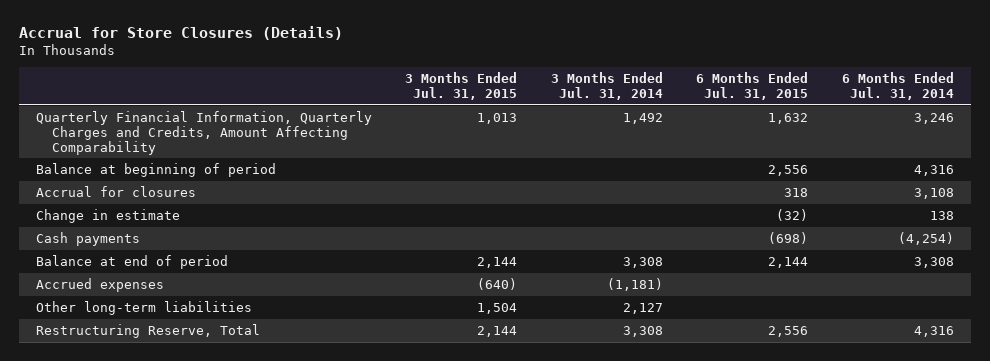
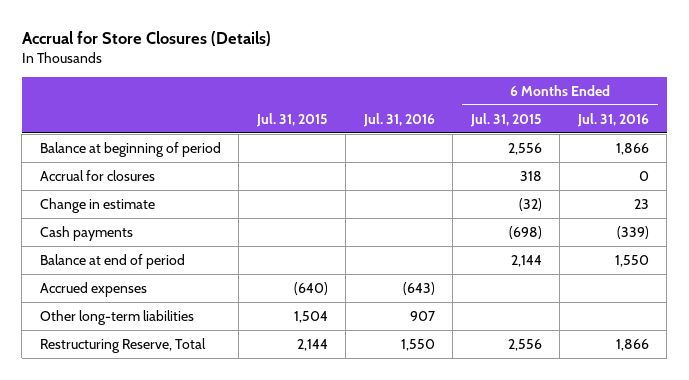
[405,72,518,101] 3 Months Ended Jul. 31, 2015 -> none
[550,72,663,101] 3 Months Ended Jul. 31, 2014 -> none
[841,72,954,101] 6 Months Ended Jul. 31, 2014 -> none
none -> [255,112,328,127] Jul. 31, 2015
none -> [362,112,435,127] Jul. 31, 2016
none -> [576,112,649,127] Jul. 31, 2016
[35,110,372,155] Quarterly Financial Information, Quarterly Charges and Credits, Amount Affecting Comparability -> none

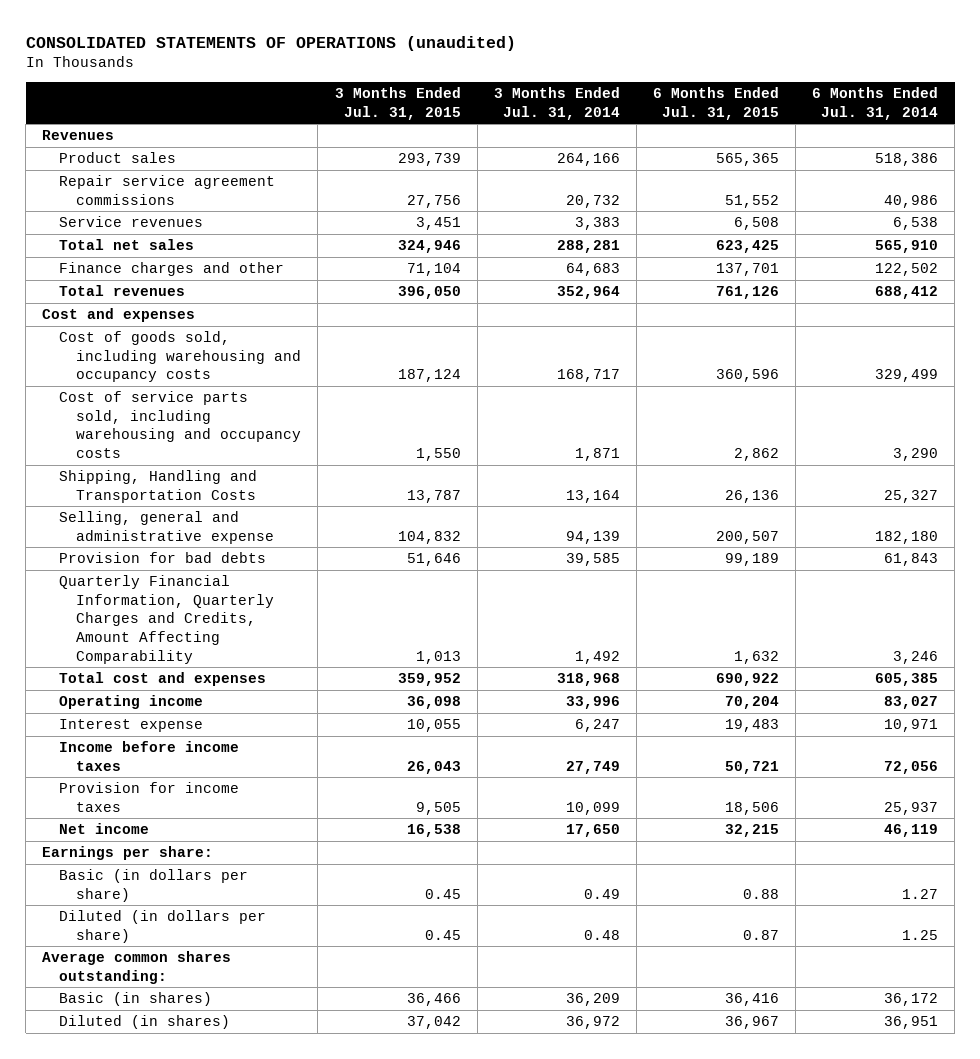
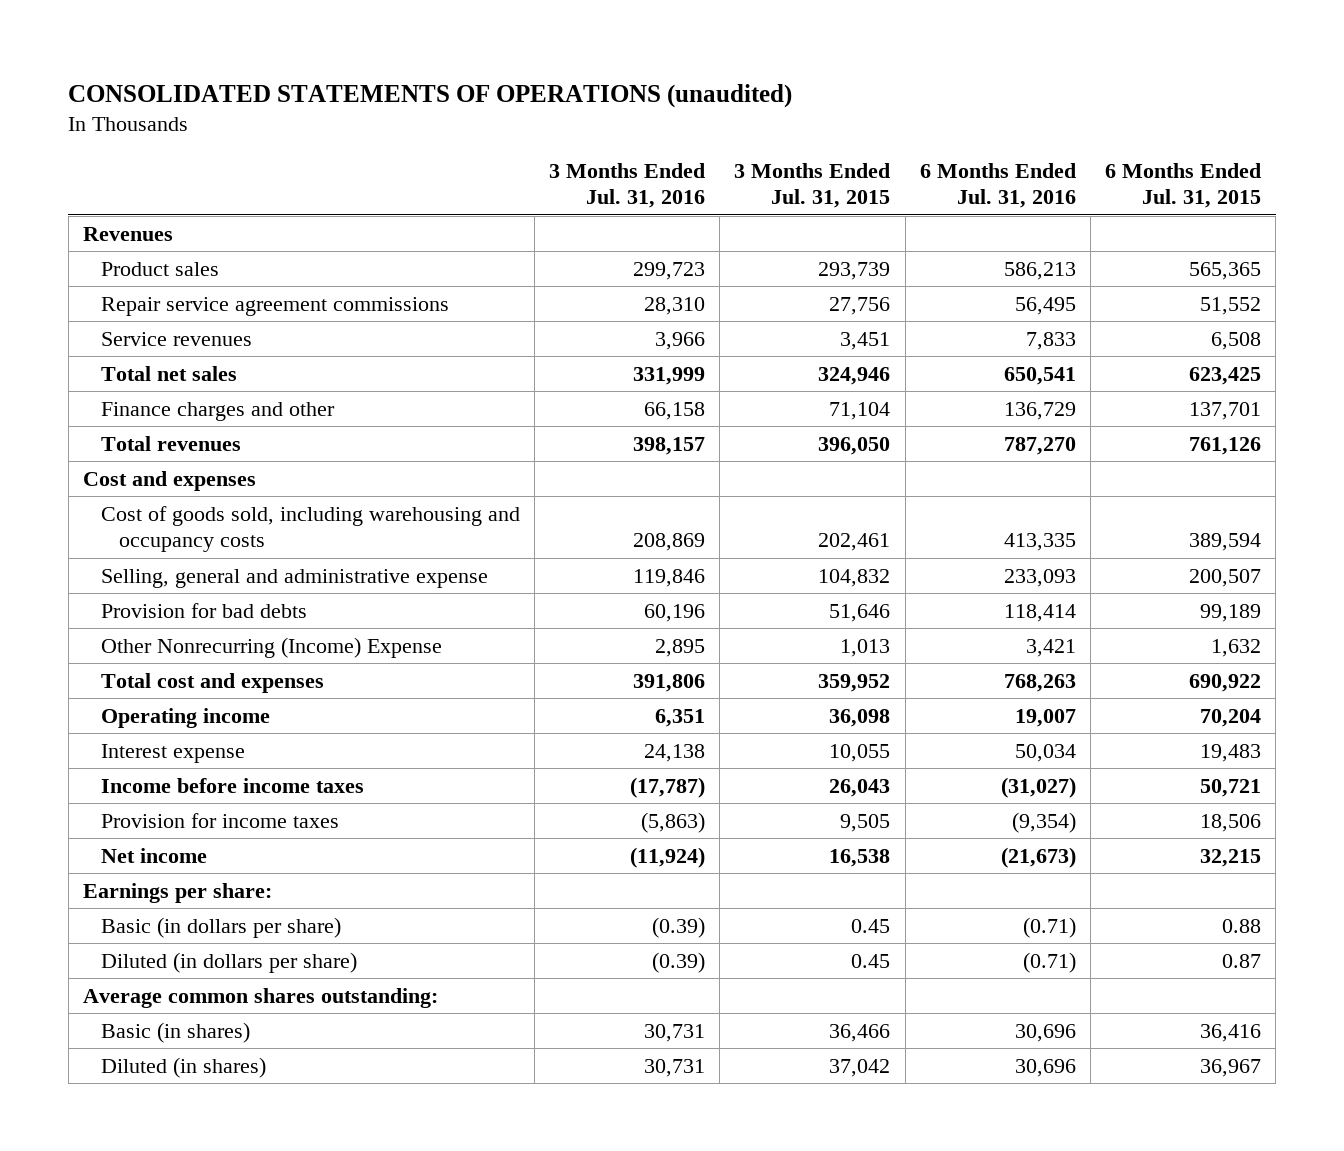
[493,87,620,120] 3 Months Ended Jul. 31, 2014 -> none
[812,87,939,120] 6 Months Ended Jul. 31, 2014 -> none
none -> [549,162,706,209] 3 Months Ended Jul. 31, 2016
none -> [919,162,1076,209] 6 Months Ended Jul. 31, 2016
[59,391,302,459] Cost of service parts sold, including warehousing and occupancy costs -> none
[59,470,258,503] Shipping, Handling and Transportation Costs -> none
[397,369,461,383] 187,124 -> [818,533,891,552] 202,461
[715,369,779,383] 360,596 -> [1188,533,1261,552] 389,594
[59,575,275,664] Quarterly Financial Information, Quarterly Charges and Credits, Amount Affecting Comparability -> [100,636,442,658] Other Nonrecurring (Income) Expense

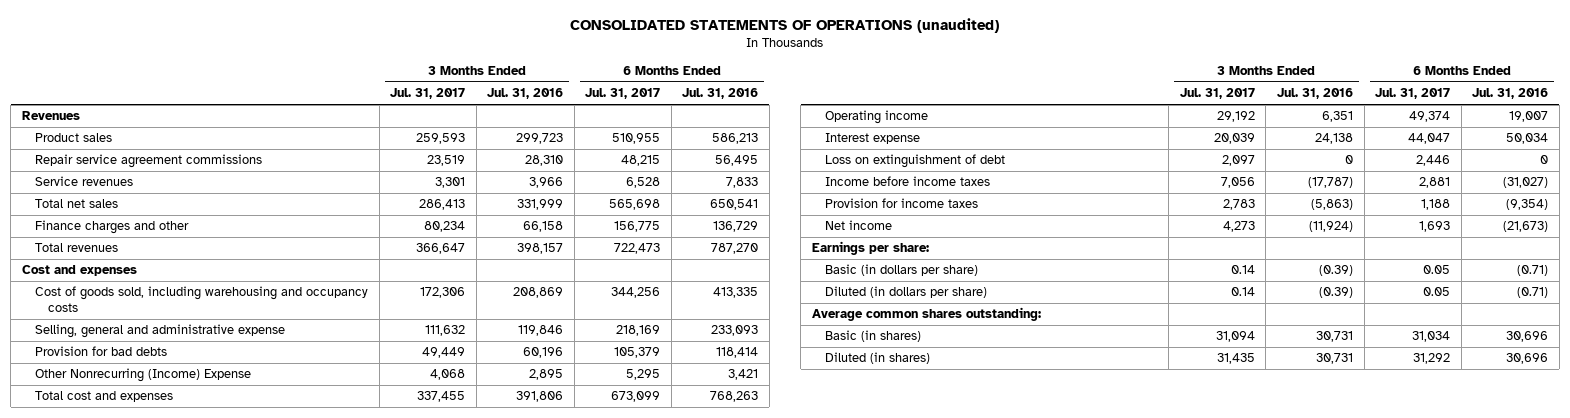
[734,162,891,209] 3 Months Ended Jul. 31, 2015 -> none
[1104,162,1261,209] 6 Months Ended Jul. 31, 2015 -> none
none -> [390,88,466,100] Jul. 31, 2017
none -> [585,88,661,100] Jul. 31, 2017
none -> [824,154,1005,169] Loss on extinguishment of debt

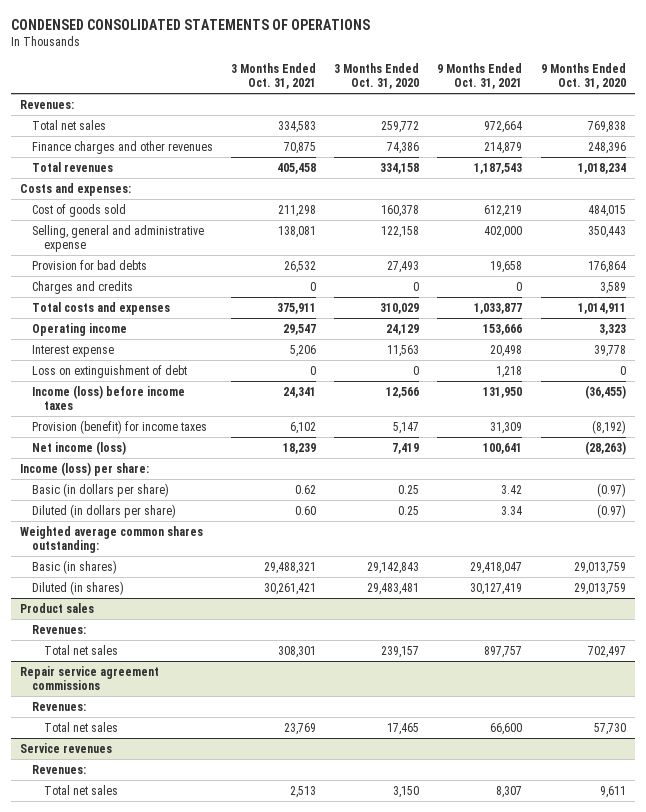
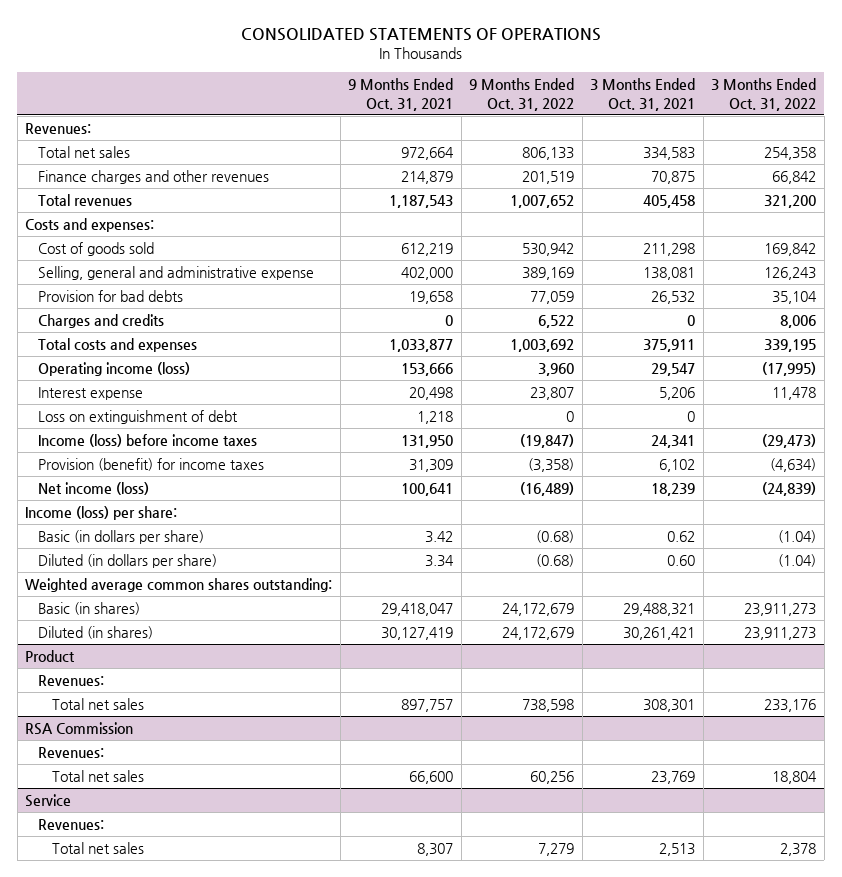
[11,18,371,30] CONDENSED CONSOLIDATED STATEMENTS OF OPERATIONS -> [240,28,601,42] CONSOLIDATED STATEMENTS OF OPERATIONS
[334,63,420,90] 3 Months Ended Oct. 31, 2020 -> none
[540,63,626,90] 9 Months Ended Oct. 31, 2020 -> none
none -> [469,78,575,111] 9 Months Ended Oct. 31, 2022
none -> [711,78,817,111] 3 Months Ended Oct. 31, 2022
[32,322,128,336] Operating income -> [38,361,191,376] Operating income (loss)
[20,602,95,613] Product sales -> [25,649,76,662] Product
[20,665,160,690] Repair service agreement commissions -> [25,721,134,735] RSA Commission
[20,742,113,753] Service revenues -> [25,793,72,807] Service

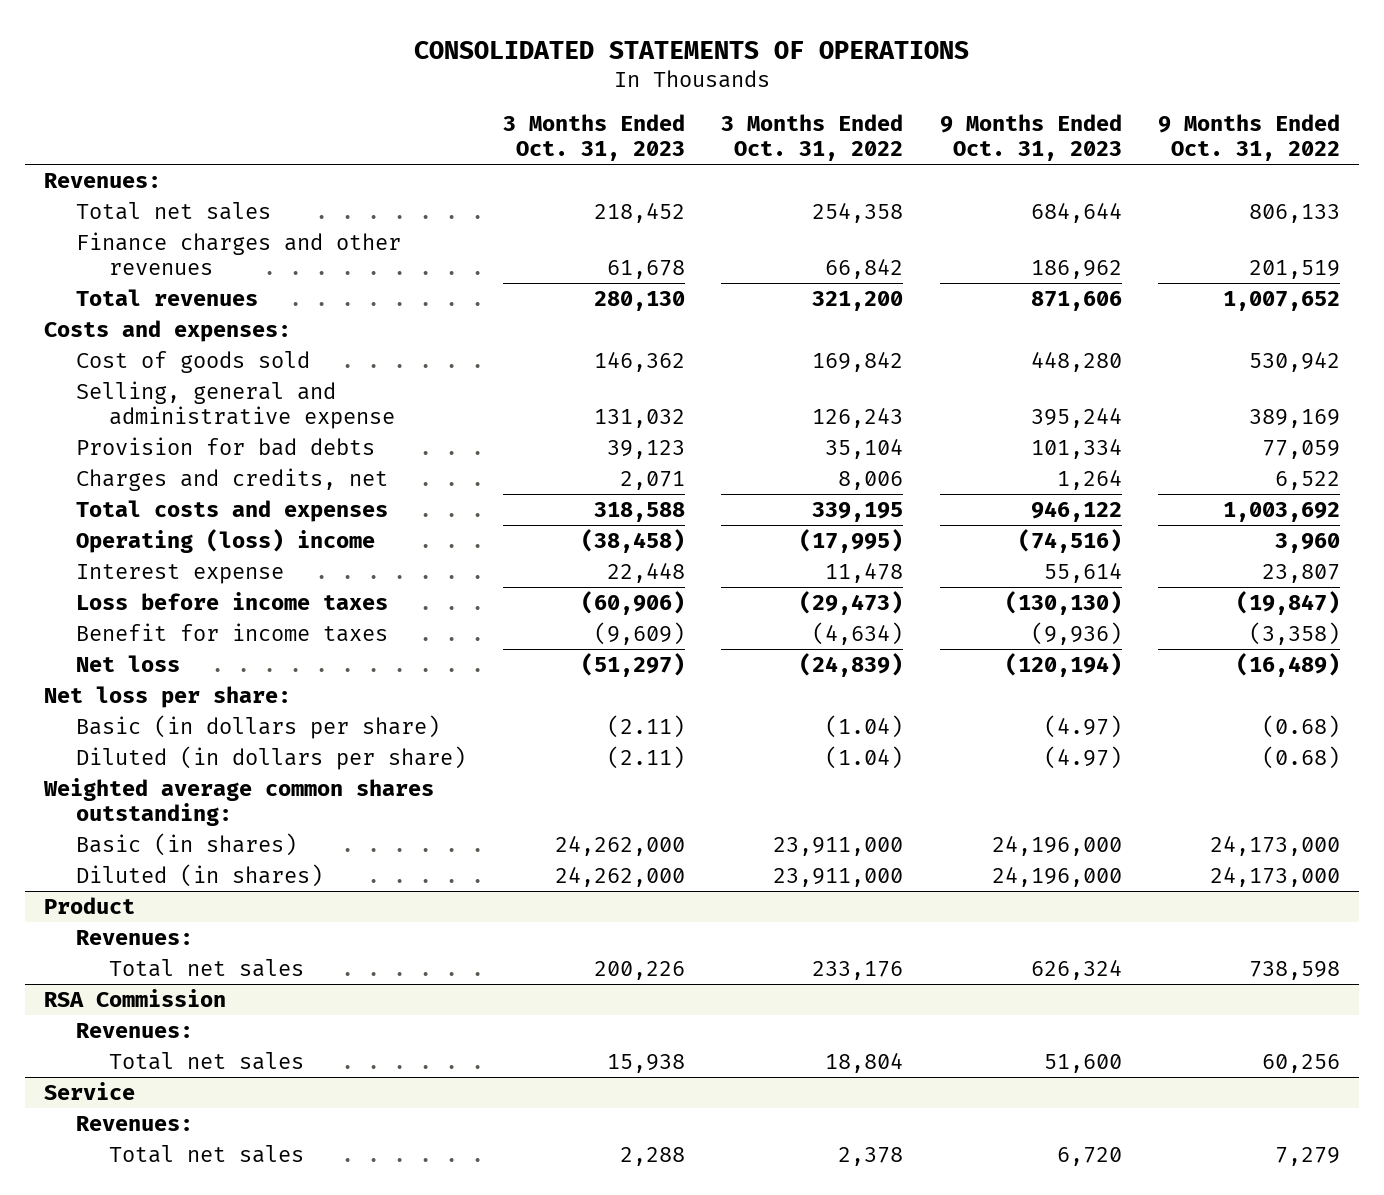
[348,78,454,111] 9 Months Ended Oct. 31, 2021 -> none
[590,78,696,111] 3 Months Ended Oct. 31, 2021 -> none
none -> [502,114,685,162] 3 Months Ended Oct. 31, 2023
none -> [939,114,1122,162] 9 Months Ended Oct. 31, 2023
[38,313,165,328] Charges and credits -> [76,467,389,491] Charges and credits, net
[38,361,191,376] Operating income (loss) -> [76,528,376,553] Operating (loss) income
[38,409,239,424] Loss on extinguishment of debt -> none
[38,433,258,447] Income (loss) before income taxes -> [76,591,389,610] Loss before income taxes
[38,457,265,471] Provision (benefit) for income taxes -> [76,622,389,642] Benefit for income taxes
[38,481,150,495] Net income (loss) -> [76,654,181,672] Net loss
[25,505,178,520] Income (loss) per share: -> [43,685,291,708] Net loss per share:
[502,602,575,616] 24,172,679 -> [1210,835,1341,856] 24,173,000
[744,602,817,616] 23,911,273 -> [773,836,904,856] 23,911,000
[502,626,575,640] 24,172,679 -> [1210,866,1341,887] 24,173,000
[744,626,817,640] 23,911,273 -> [773,867,904,887] 23,911,000

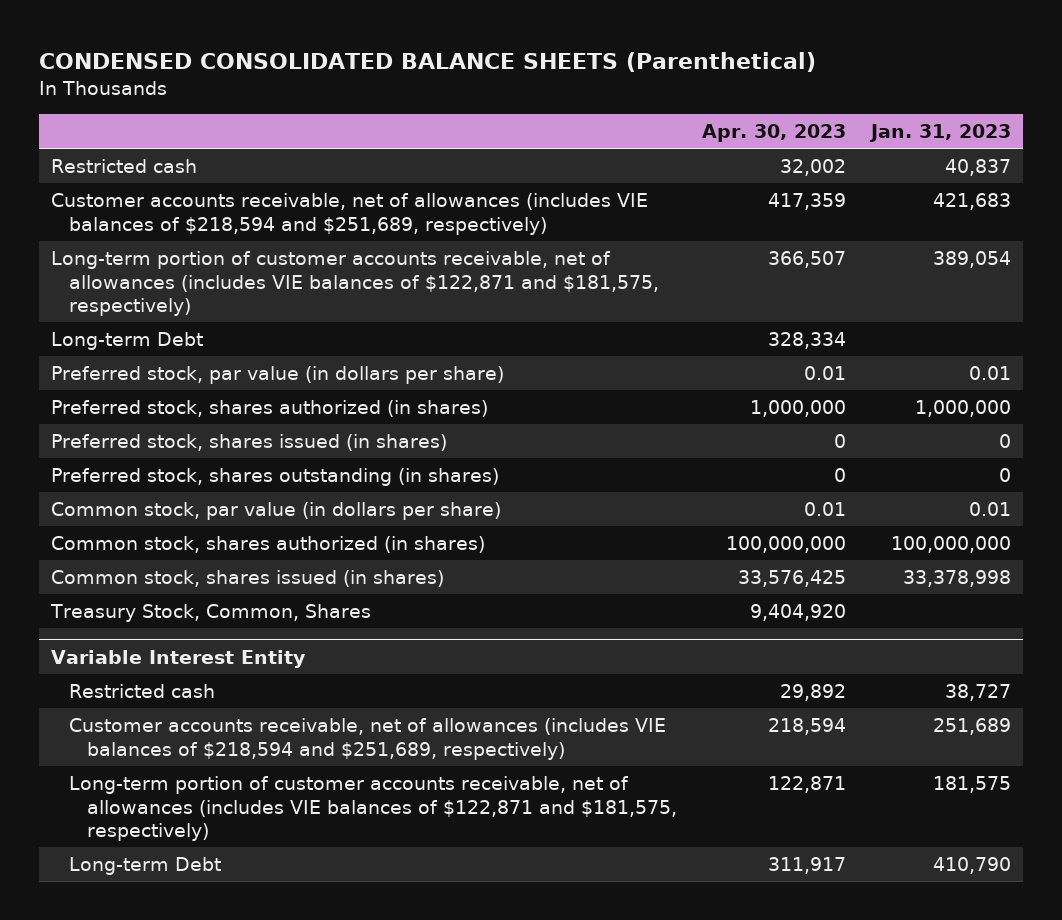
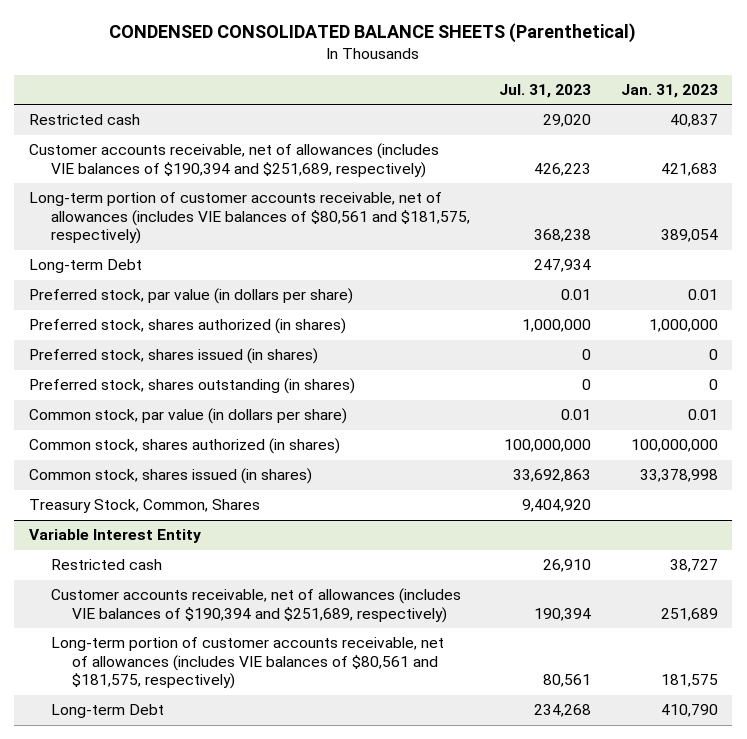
[701,124,846,143] Apr. 30, 2023 -> none
none -> [499,84,592,99] Jul. 31, 2023
[51,193,649,235] Customer accounts receivable, net of allowances (includes VIE balances of $218,594 and $251,689, respectively) -> [29,143,440,178] Customer accounts receivable, net of allowances (includes VIE balances of $190,394 and $251,689, respectively)
[51,251,660,316] Long-term portion of customer accounts receivable, net of allowances (includes VIE balances of $122,871 and $181,575, respectively) -> [29,192,470,245] Long-term portion of customer accounts receivable, net of allowances (includes VIE balances of $80,561 and $181,575, respectively)
[69,718,667,760] Customer accounts receivable, net of allowances (includes VIE balances of $218,594 and $251,689, respectively) -> [50,588,461,623] Customer accounts receivable, net of allowances (includes VIE balances of $190,394 and $251,689, respectively)
[69,776,678,841] Long-term portion of customer accounts receivable, net of allowances (includes VIE balances of $122,871 and $181,575, respectively) -> [50,637,444,690] Long-term portion of customer accounts receivable, net of allowances (includes VIE balances of $80,561 and $181,575, respectively)

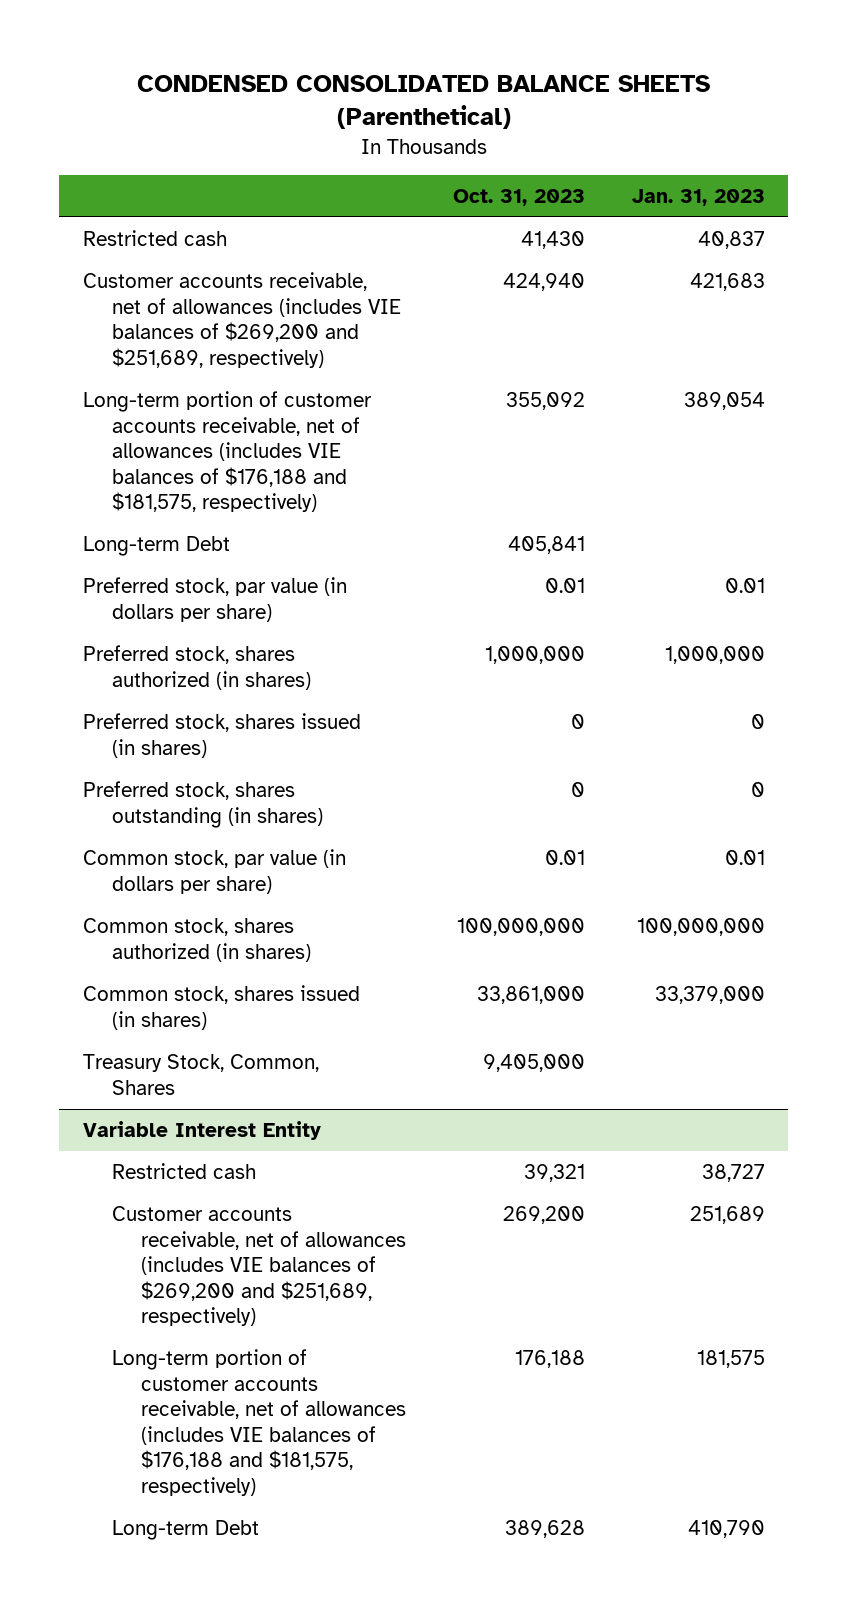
[499,84,592,99] Jul. 31, 2023 -> none
none -> [452,188,585,206] Oct. 31, 2023
[29,143,440,178] Customer accounts receivable, net of allowances (includes VIE balances of $190,394 and $251,689, respectively) -> [82,272,401,368] Customer accounts receivable, net of allowances (includes VIE balances of $269,200 and $251,689, respectively)
[29,192,470,245] Long-term portion of customer accounts receivable, net of allowances (includes VIE balances of $80,561 and $181,575, respectively) -> [82,391,372,513] Long-term portion of customer accounts receivable, net of allowances (includes VIE balances of $176,188 and $181,575, respectively)
[639,469,718,483] 33,378,998 -> [654,986,765,1005] 33,379,000
[50,588,461,623] Customer accounts receivable, net of allowances (includes VIE balances of $190,394 and $251,689, respectively) -> [111,1206,406,1327] Customer accounts receivable, net of allowances (includes VIE balances of $269,200 and $251,689, respectively)
[50,637,444,690] Long-term portion of customer accounts receivable, net of allowances (includes VIE balances of $80,561 and $181,575, respectively) -> [111,1349,406,1496] Long-term portion of customer accounts receivable, net of allowances (includes VIE balances of $176,188 and $181,575, respectively)

